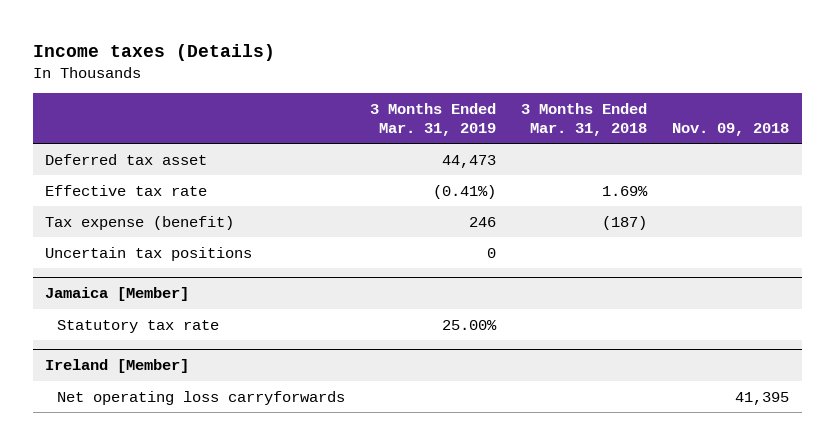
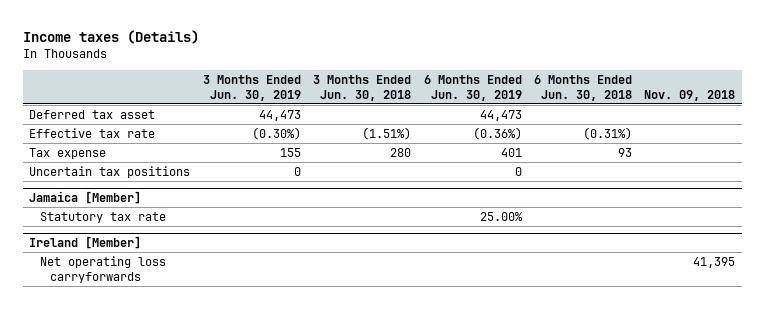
[370,102,497,137] 3 Months Ended Mar. 31, 2019 -> none
[521,102,648,137] 3 Months Ended Mar. 31, 2018 -> none
none -> [202,75,301,101] 3 Months Ended Jun. 30, 2019
none -> [313,75,412,101] 3 Months Ended Jun. 30, 2018
none -> [423,75,522,101] 6 Months Ended Jun. 30, 2019
none -> [533,75,632,101] 6 Months Ended Jun. 30, 2018
[45,215,235,230] Tax expense (benefit) -> [29,147,107,159] Tax expense

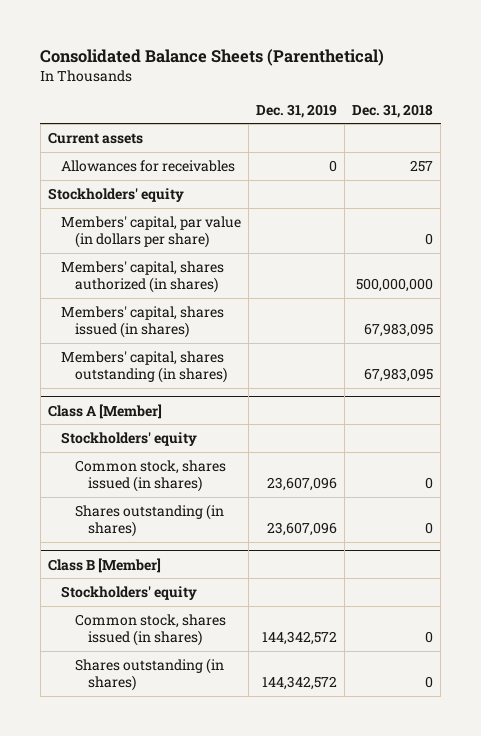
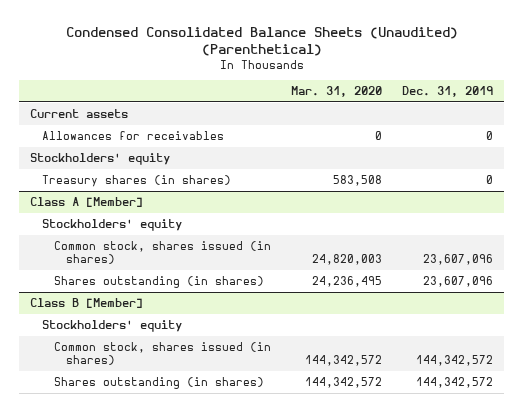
[40,49,385,67] Consolidated Balance Sheets (Parenthetical) -> [65,26,458,56] Condensed Consolidated Balance Sheets (Unaudited) (Parenthetical)
[352,103,434,118] Dec. 31, 2018 -> none
none -> [291,85,383,97] Mar. 31, 2020
[61,216,242,249] Members' capital, par value (in dollars per share) -> none
[61,261,225,294] Members' capital, shares authorized (in shares) -> none
[61,306,225,339] Members' capital, shares issued (in shares) -> none
[61,351,227,384] Members' capital, shares outstanding (in shares) -> none
none -> [41,175,231,188] Treasury shares (in shares)

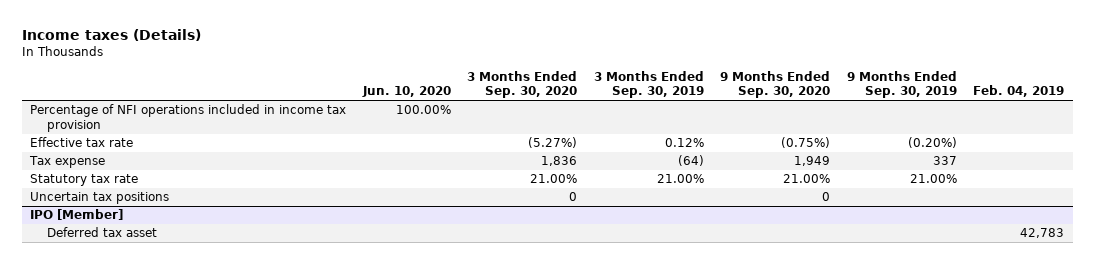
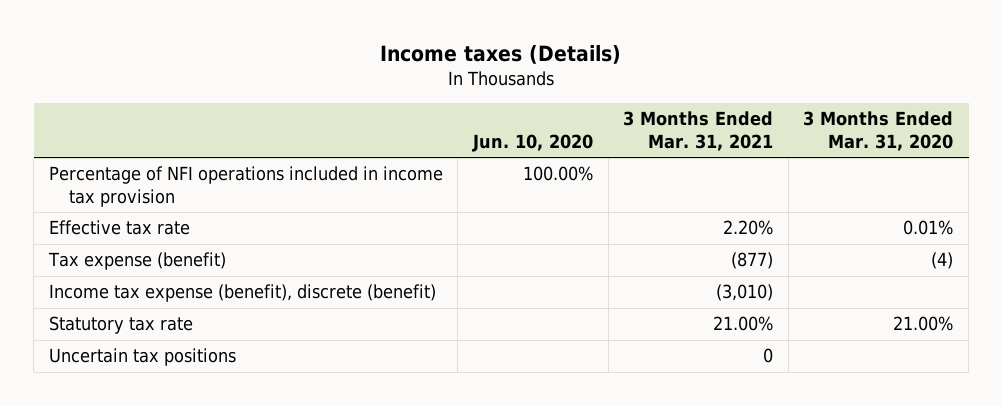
[467,70,578,99] 3 Months Ended Sep. 30, 2020 -> none
[593,70,704,99] 3 Months Ended Sep. 30, 2019 -> none
[720,70,831,99] 9 Months Ended Sep. 30, 2020 -> none
[846,70,957,99] 9 Months Ended Sep. 30, 2019 -> none
[973,85,1065,98] Feb. 04, 2019 -> none
none -> [623,111,774,151] 3 Months Ended Mar. 31, 2021
none -> [803,111,954,151] 3 Months Ended Mar. 31, 2020
[29,156,106,169] Tax expense -> [47,252,226,271] Tax expense (benefit)
none -> [48,284,436,303] Income tax expense (benefit), discrete (benefit)
[30,209,124,221] IPO [Member] -> none
[46,227,157,238] Deferred tax asset -> none

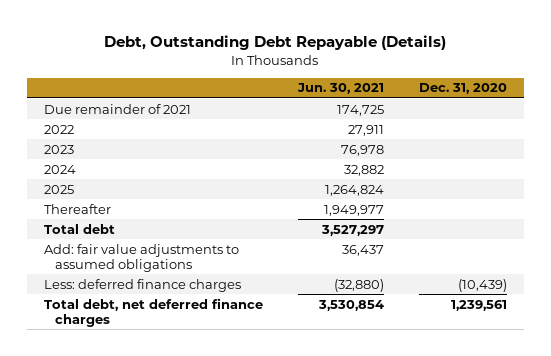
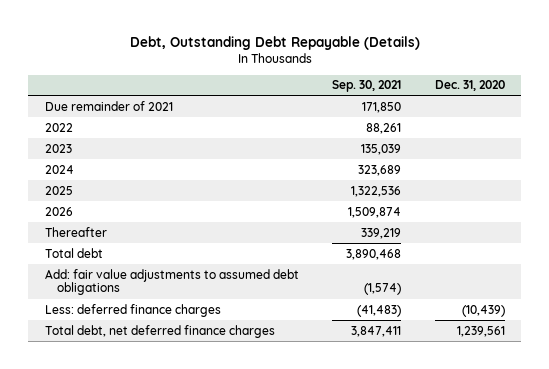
[296,83,384,95] Jun. 30, 2021 -> none
none -> [332,80,402,93] Sep. 30, 2021
none -> [44,206,73,216] 2026
[44,243,240,272] Add: fair value adjustments to assumed obligations -> [44,268,299,296] Add: fair value adjustments to assumed debt obligations

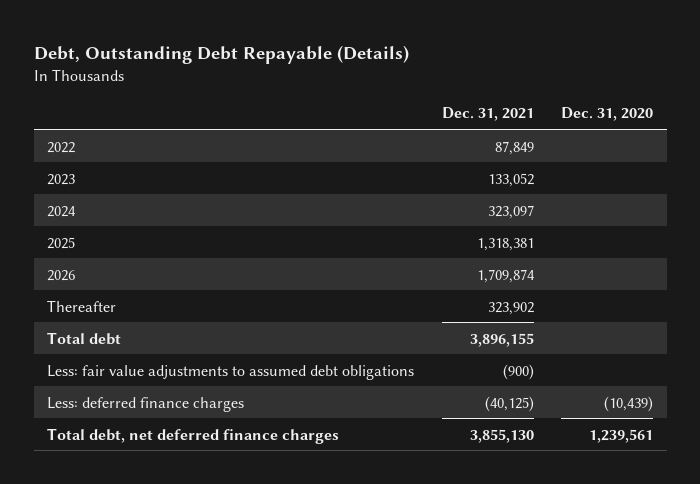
[332,80,402,93] Sep. 30, 2021 -> none
none -> [441,107,534,122] Dec. 31, 2021
[44,100,173,111] Due remainder of 2021 -> none
[44,268,299,296] Add: fair value adjustments to assumed debt obligations -> [47,364,415,380] Less: fair value adjustments to assumed debt obligations

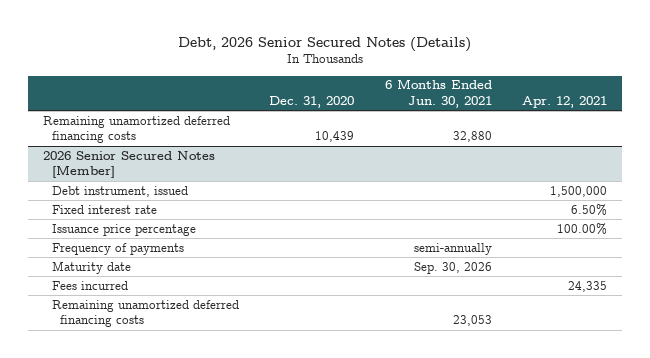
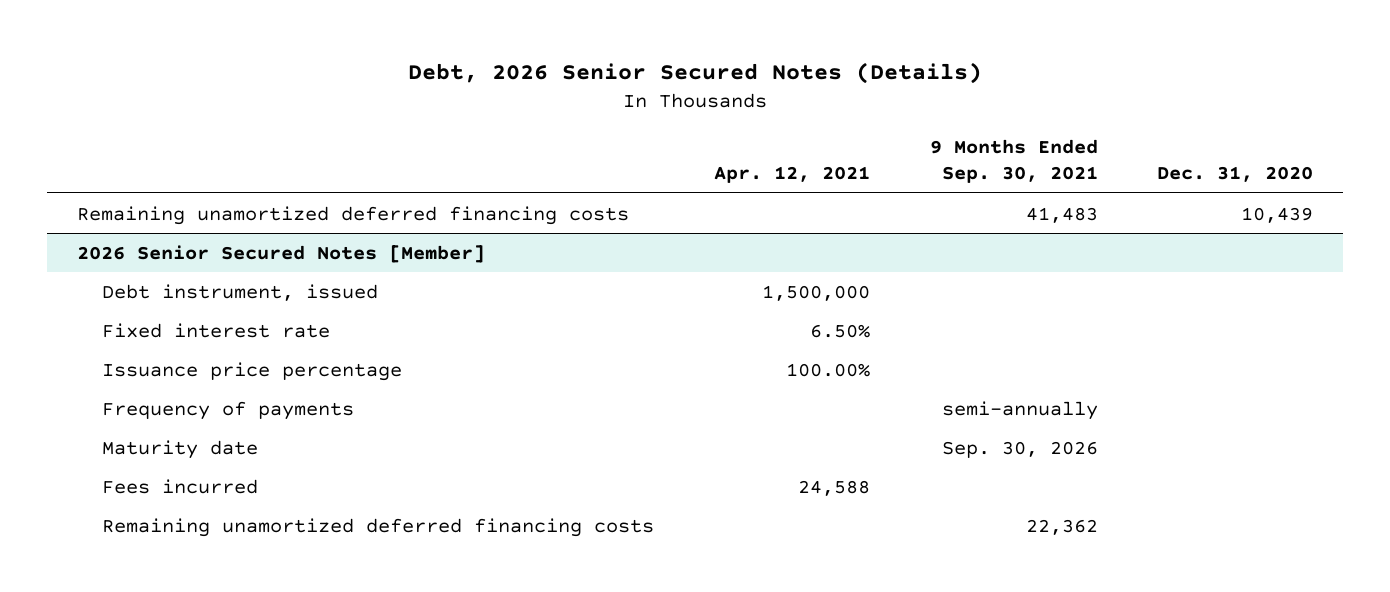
[384,79,492,109] 6 Months Ended Jun. 30, 2021 -> none
none -> [929,138,1098,184] 9 Months Ended Sep. 30, 2021
[568,280,608,292] 24,335 -> [797,479,870,496] 24,588

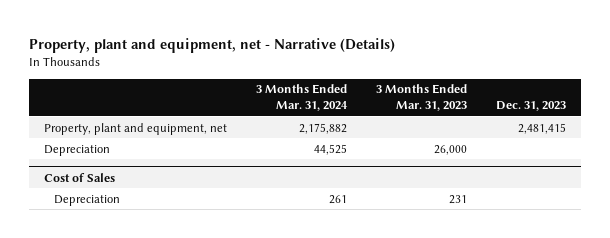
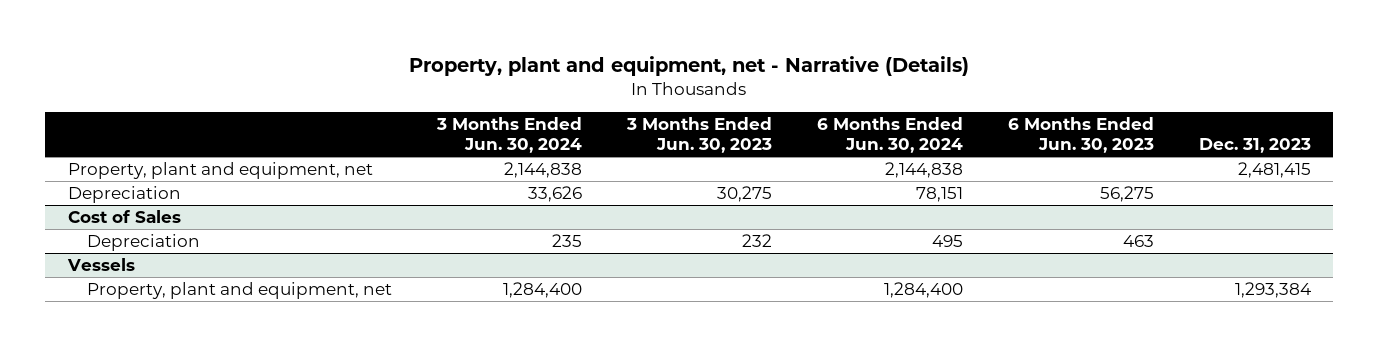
[256,84,349,112] 3 Months Ended Mar. 31, 2024 -> none
[376,84,468,112] 3 Months Ended Mar. 31, 2023 -> none
none -> [436,117,583,154] 3 Months Ended Jun. 30, 2024
none -> [626,117,773,154] 3 Months Ended Jun. 30, 2023
none -> [816,117,963,154] 6 Months Ended Jun. 30, 2024
none -> [1007,117,1154,154] 6 Months Ended Jun. 30, 2023
none -> [66,258,135,272] Vessels
none -> [87,282,393,300] Property, plant and equipment, net

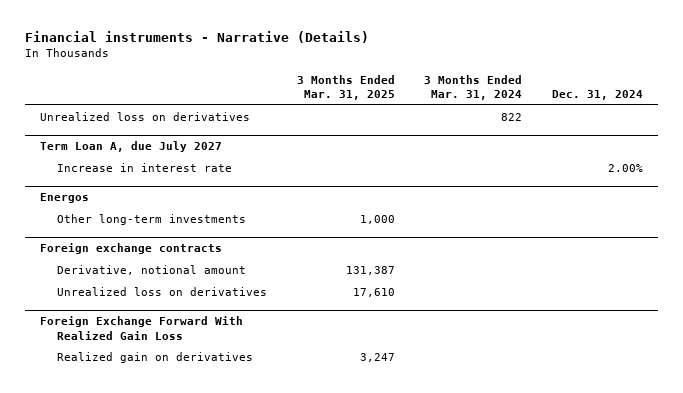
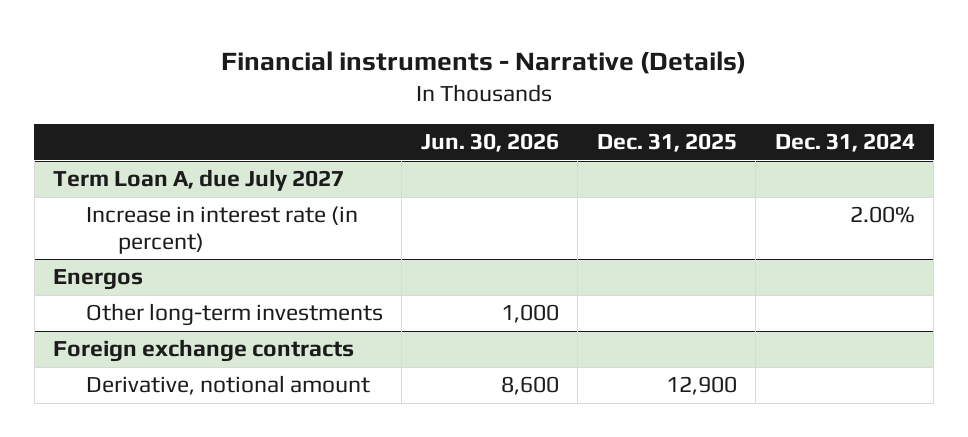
[296,74,395,100] 3 Months Ended Mar. 31, 2025 -> none
[424,74,523,100] 3 Months Ended Mar. 31, 2024 -> none
none -> [420,133,559,153] Jun. 30, 2026
none -> [596,133,737,153] Dec. 31, 2025
[39,111,250,121] Unrealized loss on derivatives -> none
[56,162,232,172] Increase in interest rate -> [85,206,358,254] Increase in interest rate (in percent)
[56,286,267,296] Unrealized loss on derivatives -> none
[39,316,243,340] Foreign Exchange Forward With Realized Gain Loss -> none
[56,351,253,363] Realized gain on derivatives -> none

